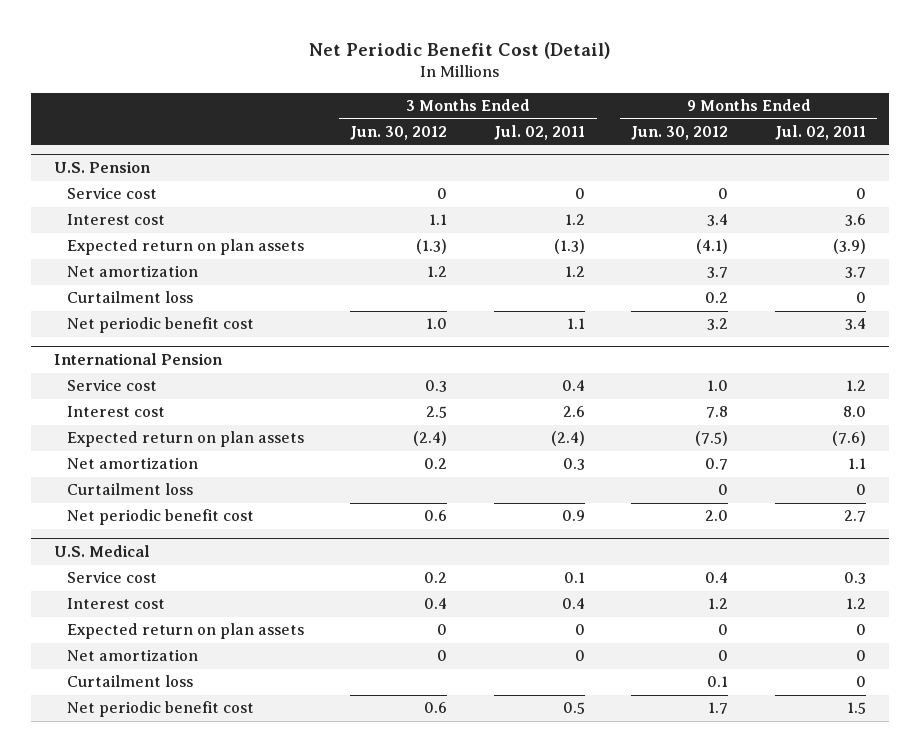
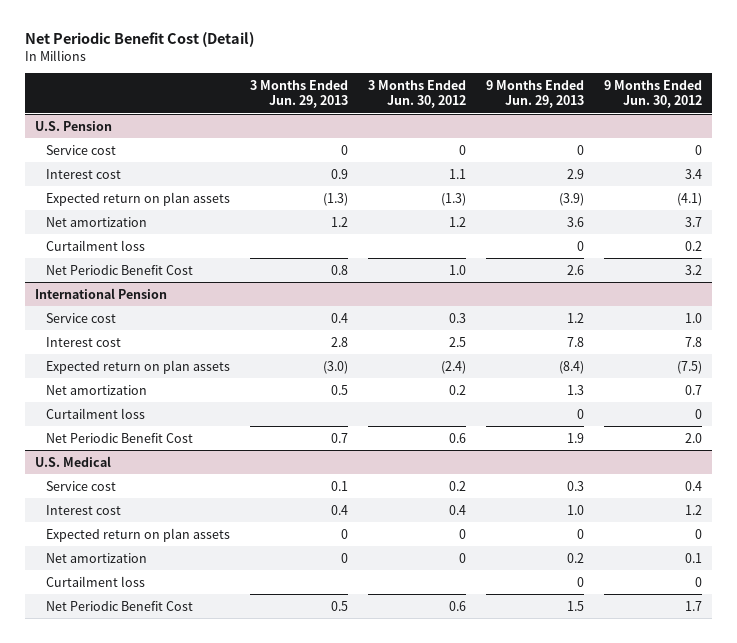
[493,125,585,141] Jul. 02, 2011 -> none
[774,125,866,141] Jul. 02, 2011 -> none
none -> [250,80,349,109] 3 Months Ended Jun. 29, 2013
none -> [486,80,585,109] 9 Months Ended Jun. 29, 2013
[67,317,255,334] Net periodic benefit cost -> [46,264,194,275] Net Periodic Benefit Cost
[67,509,255,526] Net periodic benefit cost -> [46,432,194,443] Net Periodic Benefit Cost
[718,650,729,662] 0 -> [685,552,703,563] 0.1
[707,676,729,688] 0.1 -> [695,576,703,587] 0
[67,701,255,718] Net periodic benefit cost -> [46,600,194,611] Net Periodic Benefit Cost

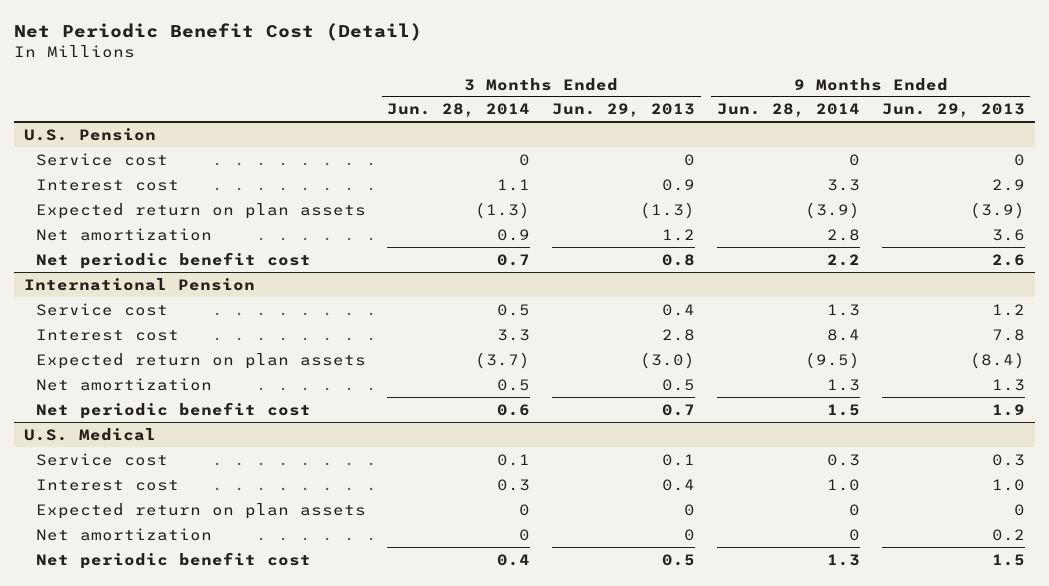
[368,80,467,109] 3 Months Ended Jun. 30, 2012 -> none
[604,80,703,109] 9 Months Ended Jun. 30, 2012 -> none
none -> [387,103,531,118] Jun. 28, 2014
none -> [716,103,860,118] Jun. 28, 2014
[46,239,146,251] Curtailment loss -> none
[46,264,194,275] Net Periodic Benefit Cost -> [35,251,311,269] Net periodic benefit cost
[46,407,146,419] Curtailment loss -> none
[46,432,194,443] Net Periodic Benefit Cost -> [35,401,311,419] Net periodic benefit cost
[46,575,146,587] Curtailment loss -> none
[46,600,194,611] Net Periodic Benefit Cost -> [35,551,311,569] Net periodic benefit cost

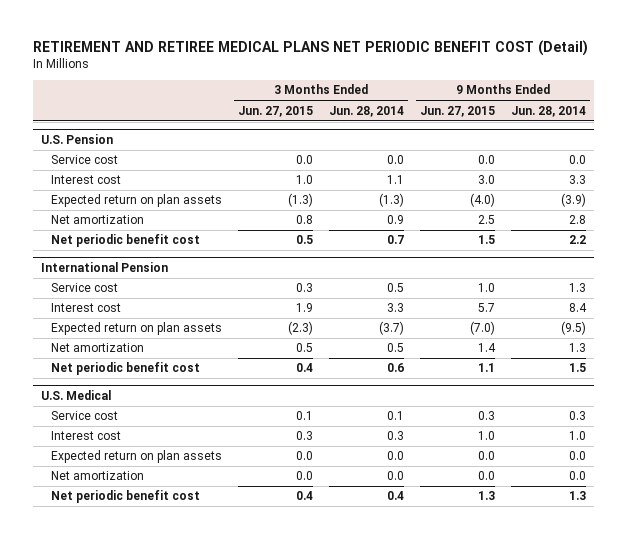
[13,22,422,41] Net Periodic Benefit Cost (Detail) -> [32,39,588,56] RETIREMENT AND RETIREE MEDICAL PLANS NET PERIODIC BENEFIT COST (Detail)
[552,103,696,118] Jun. 29, 2013 -> none
[881,103,1025,118] Jun. 29, 2013 -> none
none -> [238,105,314,117] Jun. 27, 2015
none -> [420,105,496,117] Jun. 27, 2015
[519,153,531,166] 0 -> [387,155,405,165] 0.0
[848,153,860,166] 0 -> [569,155,587,165] 0.0
[519,503,531,516] 0 -> [387,451,405,461] 0.0
[848,503,860,516] 0 -> [569,451,587,461] 0.0
[519,528,531,541] 0 -> [387,471,405,481] 0.0
[848,528,860,541] 0 -> [569,471,587,481] 0.0

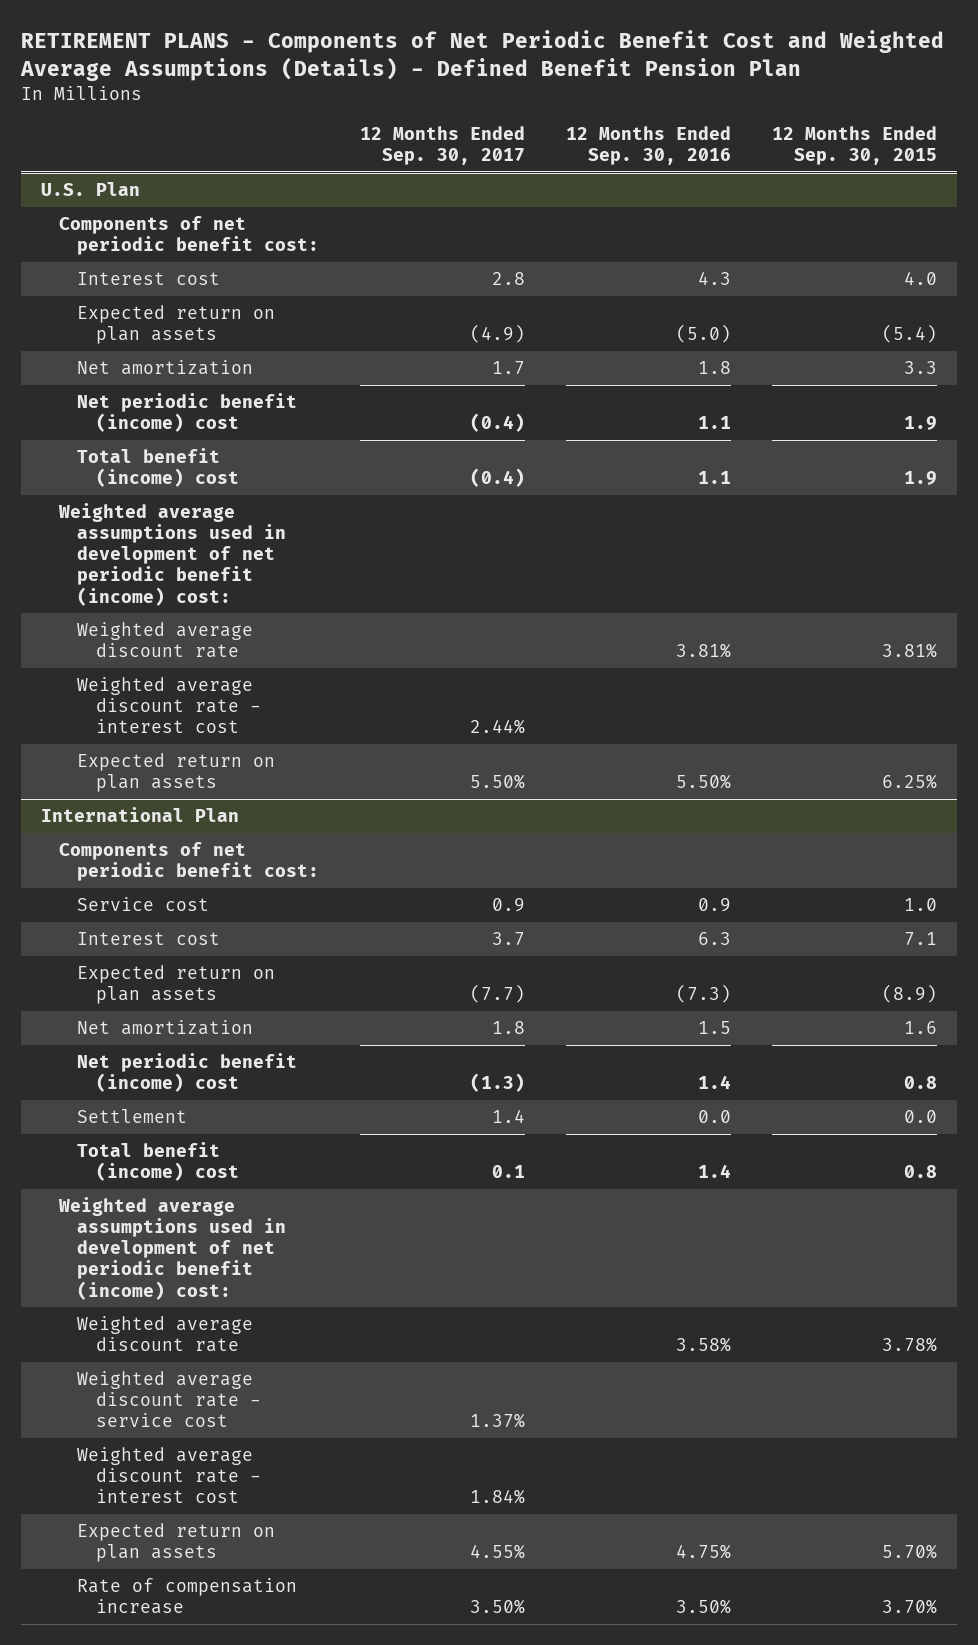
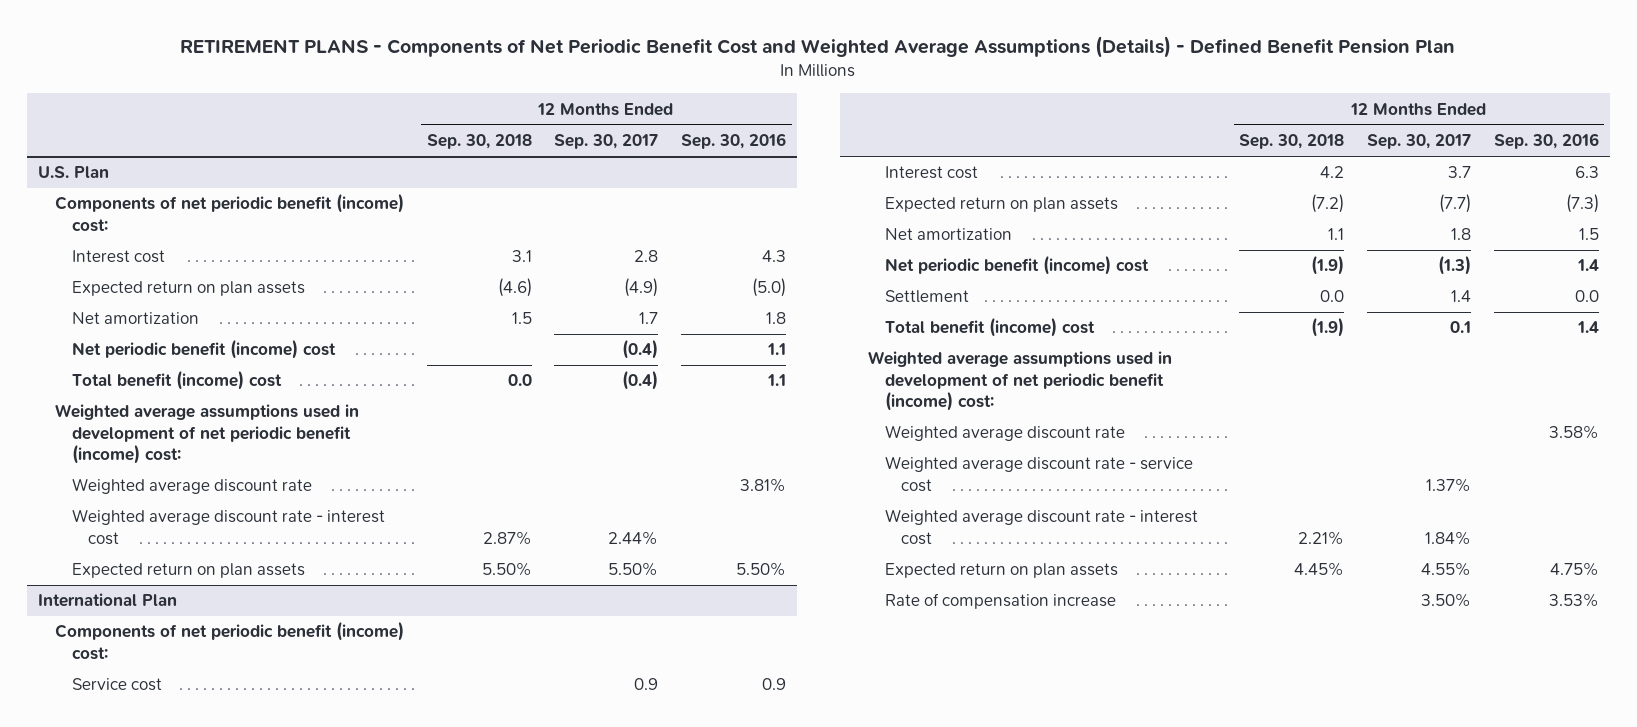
[771,126,937,166] 12 Months Ended Sep. 30, 2015 -> none
none -> [426,134,532,150] Sep. 30, 2018
[59,216,320,256] Components of net periodic benefit cost: -> [54,193,404,232] Components of net periodic benefit (income) cost:
[59,842,320,882] Components of net periodic benefit cost: -> [54,621,404,660] Components of net periodic benefit (income) cost:
[676,1599,732,1615] 3.50% -> [1548,593,1599,608] 3.53%

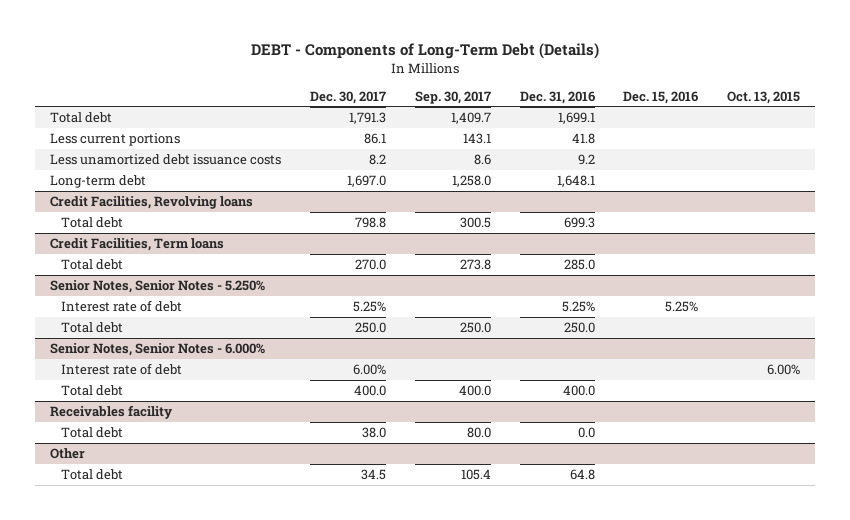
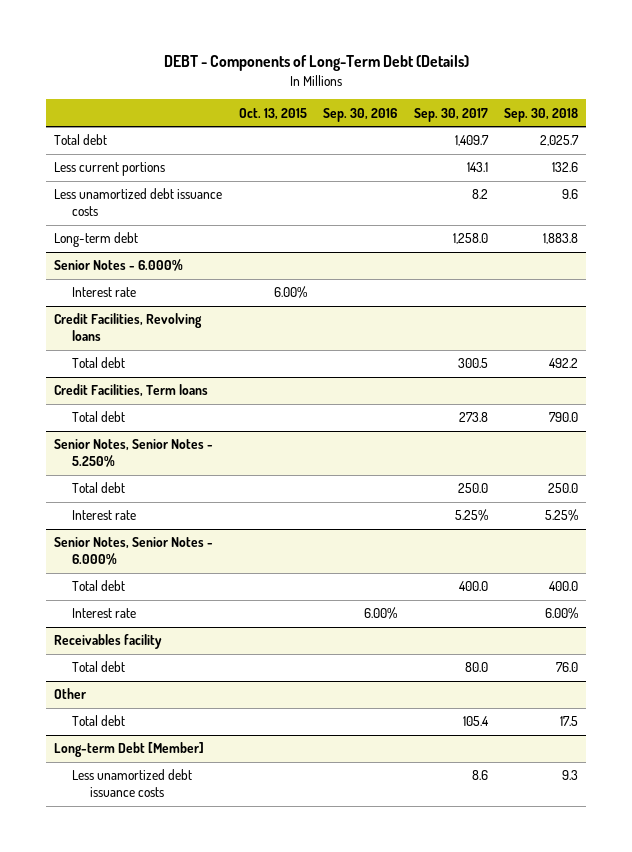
[309,90,386,104] Dec. 30, 2017 -> none
[519,90,595,104] Dec. 31, 2016 -> none
[623,90,699,104] Dec. 15, 2016 -> none
none -> [323,107,398,122] Sep. 30, 2016
none -> [504,107,579,122] Sep. 30, 2018
[473,154,491,166] 8.6 -> [471,189,488,200] 8.2
none -> [54,259,184,272] Senior Notes - 6.000%
none -> [72,287,137,298] Interest rate
[60,300,182,313] Interest rate of debt -> none
none -> [72,510,137,521] Interest rate
[60,363,182,376] Interest rate of debt -> none
none -> [72,608,137,619] Interest rate
none -> [54,742,205,758] Long-term Debt [Member]
none -> [72,769,193,798] Less unamortized debt issuance costs

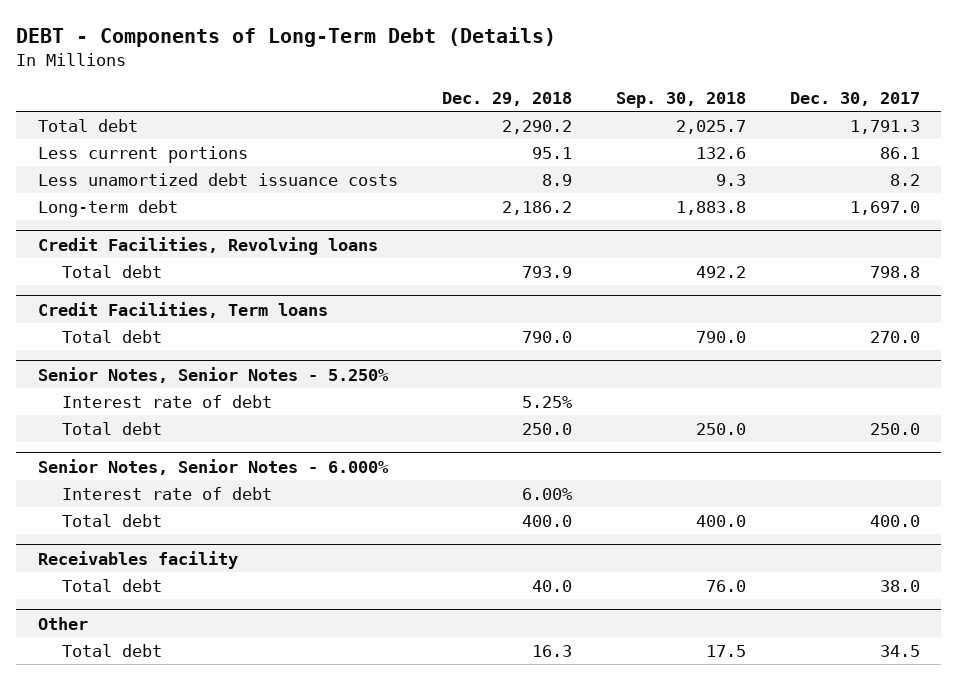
[238,107,307,120] Oct. 13, 2015 -> none
[323,107,398,122] Sep. 30, 2016 -> none
[413,107,488,122] Sep. 30, 2017 -> none
none -> [442,91,573,106] Dec. 29, 2018
none -> [789,91,920,106] Dec. 30, 2017
[562,189,579,200] 9.6 -> [715,173,746,186] 9.3
[54,259,184,272] Senior Notes - 6.000% -> none
[72,287,137,298] Interest rate -> none
none -> [61,394,272,408] Interest rate of debt
[72,510,137,521] Interest rate -> none
none -> [61,486,272,500] Interest rate of debt
[72,608,137,619] Interest rate -> none
[54,742,205,758] Long-term Debt [Member] -> none
[72,769,193,798] Less unamortized debt issuance costs -> none

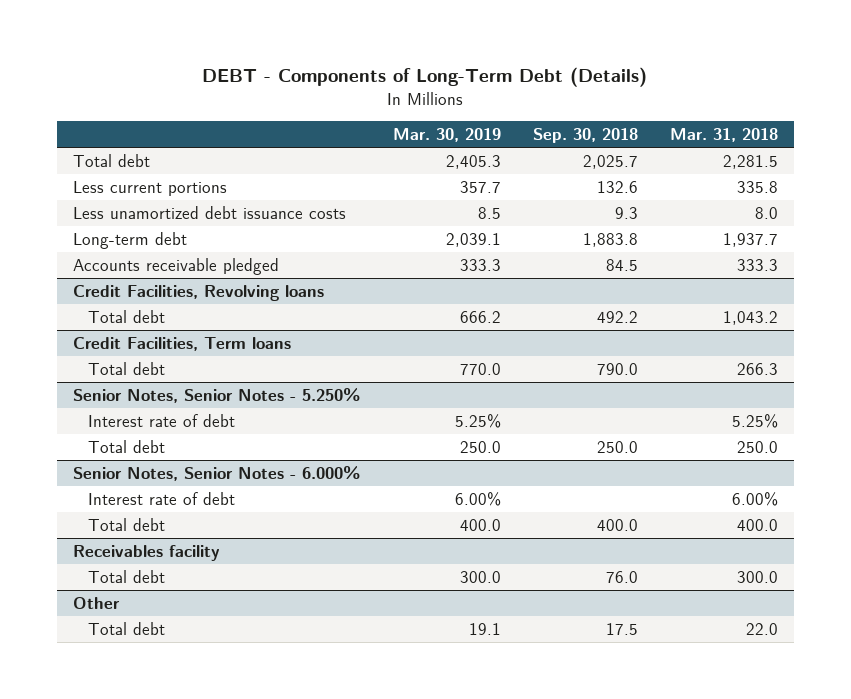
[442,91,573,106] Dec. 29, 2018 -> none
[789,91,920,106] Dec. 30, 2017 -> none
none -> [392,128,501,143] Mar. 30, 2019
none -> [669,128,778,143] Mar. 31, 2018
none -> [72,257,279,275] Accounts receivable pledged

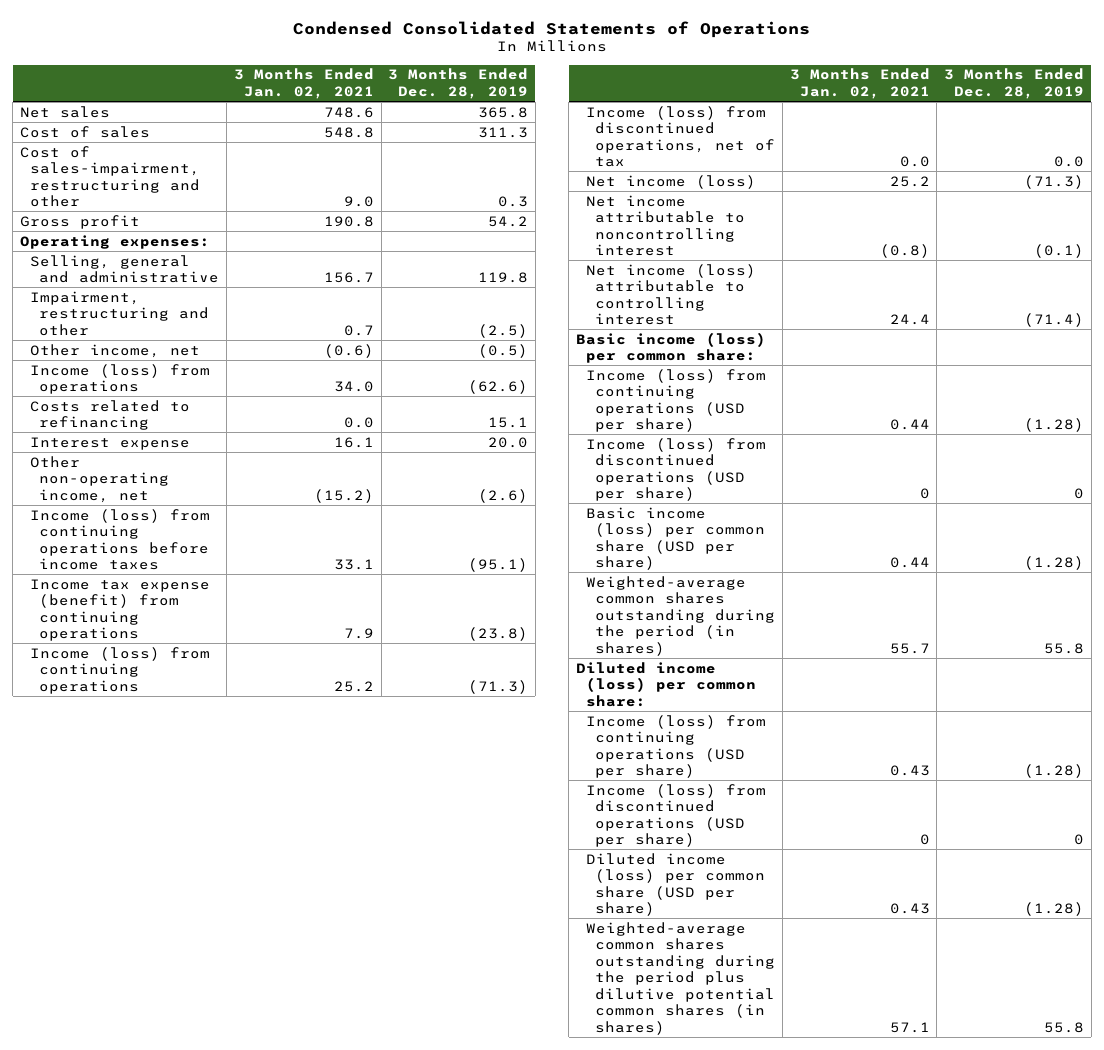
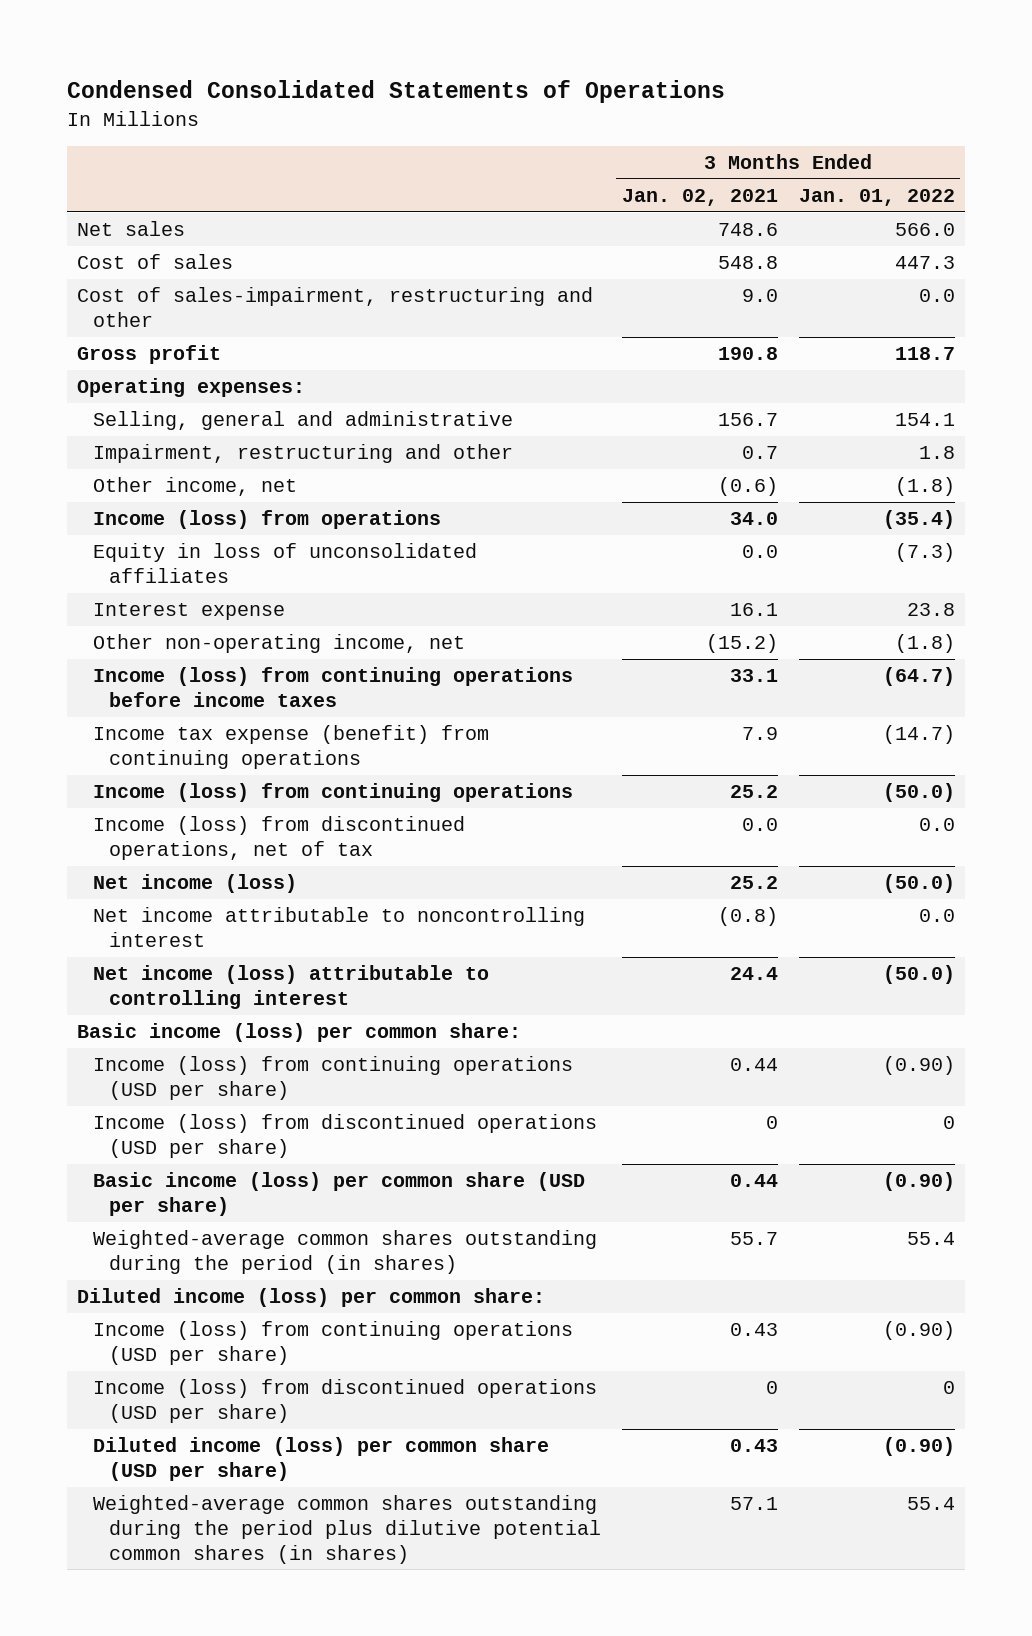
[388,68,529,99] 3 Months Ended Dec. 28, 2019 -> none
none -> [798,188,955,206] Jan. 01, 2022
[29,399,190,431] Costs related to refinancing -> none
none -> [93,543,478,583] Equity in loss of unconsolidated affiliates

